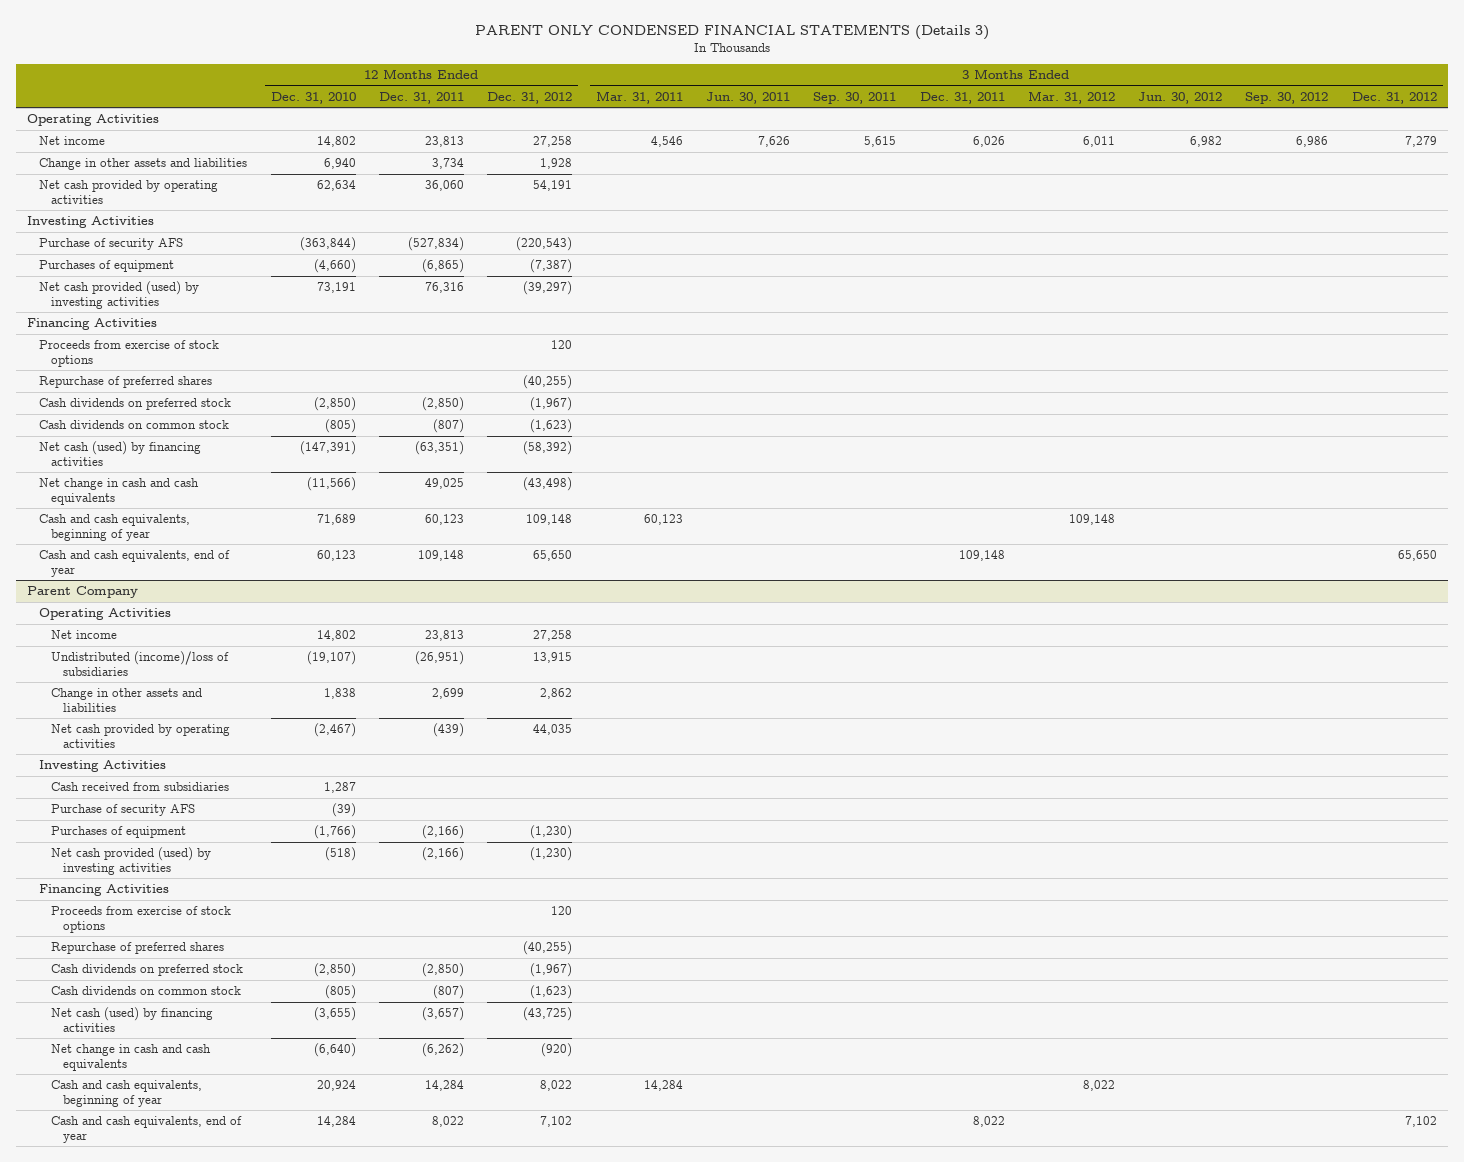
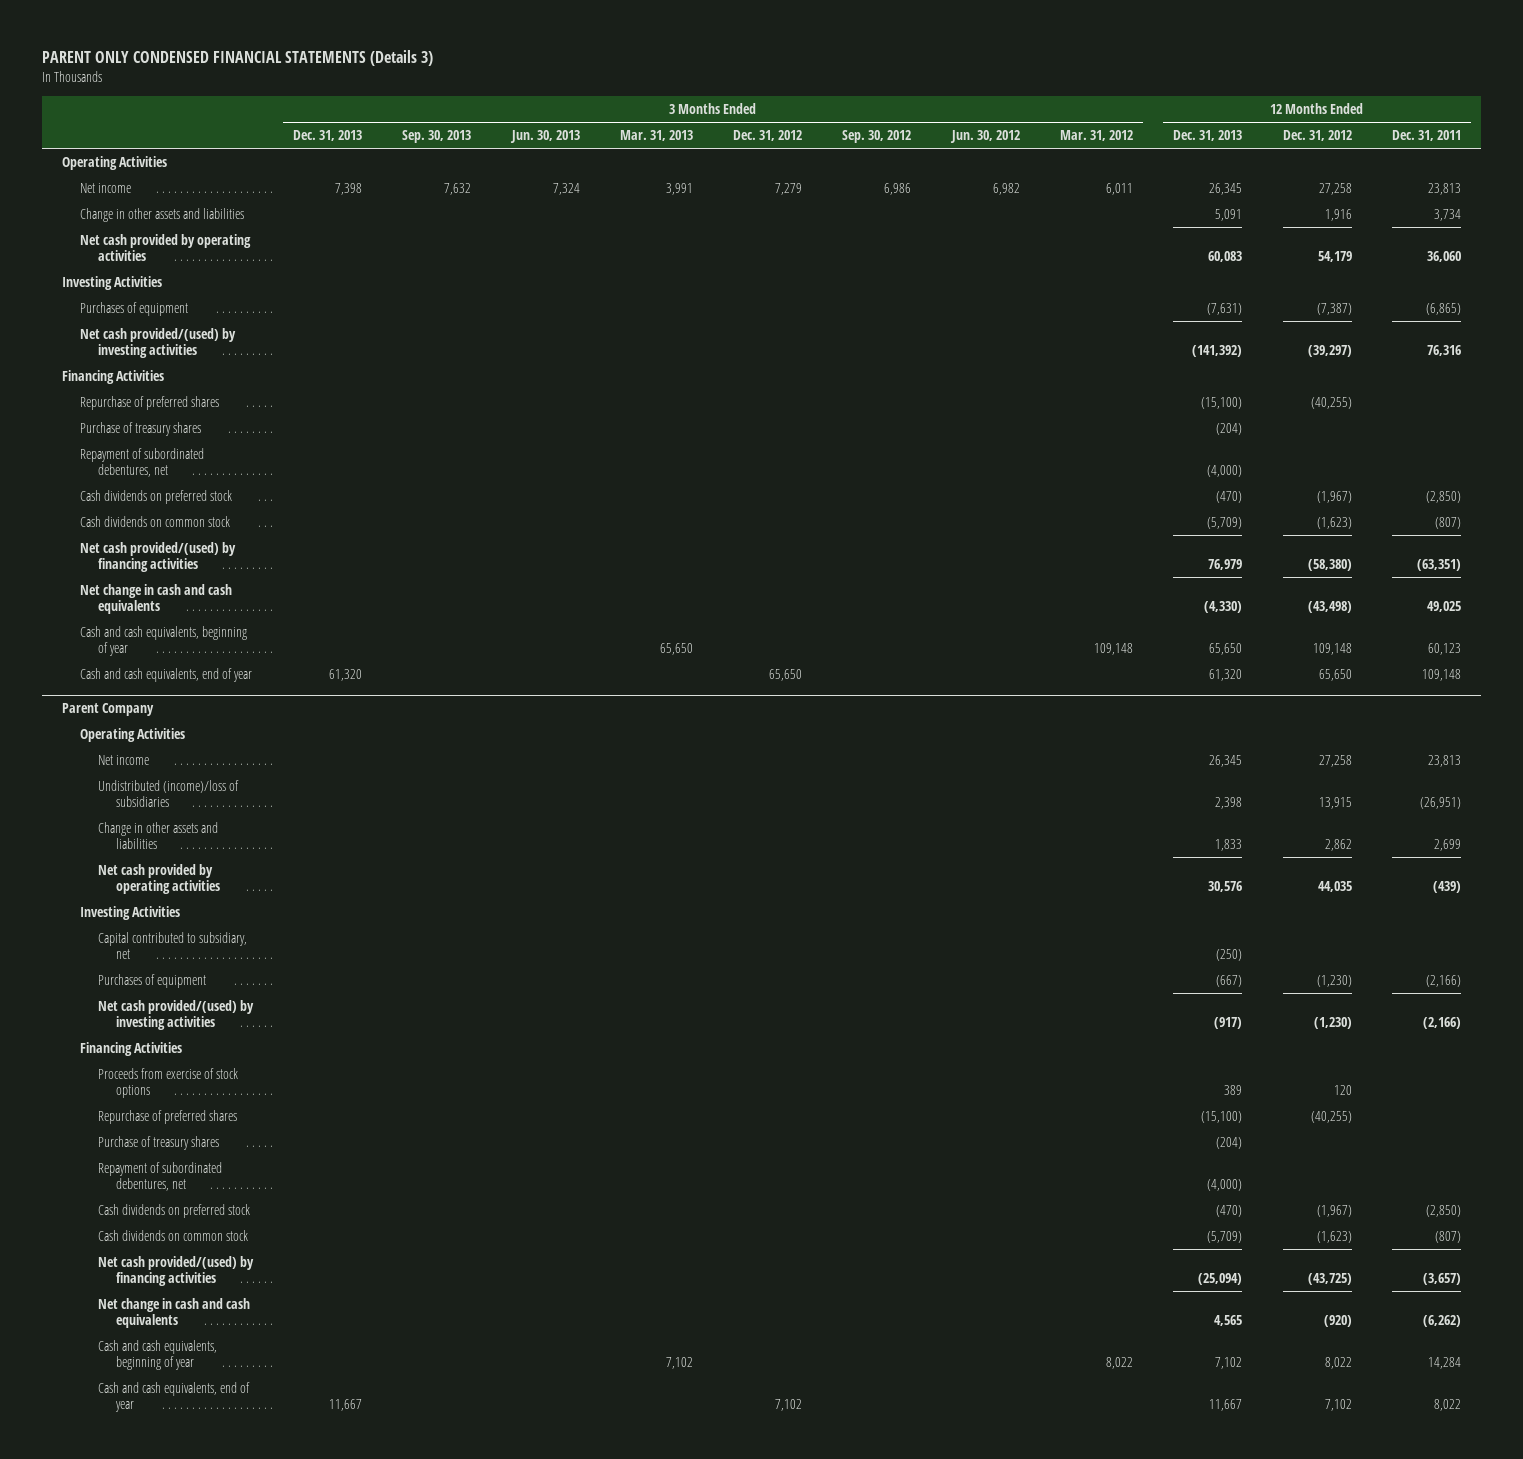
[270,91,356,104] Dec. 31, 2010 -> none
[595,90,683,104] Mar. 31, 2011 -> none
[705,91,790,104] Jun. 30, 2011 -> none
[813,91,897,104] Sep. 30, 2011 -> none
[919,91,1005,104] Dec. 31, 2011 -> none
none -> [293,130,363,142] Dec. 31, 2013
none -> [402,130,472,144] Sep. 30, 2013
none -> [509,130,580,144] Jun. 30, 2013
none -> [619,130,693,142] Mar. 31, 2013
none -> [1173,130,1243,142] Dec. 31, 2013
[540,158,573,170] 1,928 -> [1324,208,1352,221] 1,916
[533,180,573,192] 54,191 -> [1317,251,1352,263] 54,179
[39,238,184,251] Purchase of security AFS -> none
[39,281,200,309] Net cash provided (used) by investing activities -> [79,327,236,359] Net cash provided/(used) by investing activities
[39,340,220,367] Proceeds from exercise of stock options -> none
none -> [79,421,201,436] Purchase of treasury shares
none -> [79,447,204,478] Repayment of subordinated debentures, net
[39,441,202,466] Net cash (used) by financing activities -> [79,541,236,573] Net cash provided/(used) by financing activities
[523,441,573,456] (58,392) -> [1307,559,1352,572] (58,380)
[51,782,230,792] Cash received from subsidiaries -> none
[51,804,196,817] Purchase of security AFS -> none
none -> [97,931,247,960] Capital contributed to subsidiary, net
[51,847,212,875] Net cash provided (used) by investing activities -> [97,999,254,1031] Net cash provided/(used) by investing activities
none -> [97,1135,219,1150] Purchase of treasury shares
none -> [97,1161,222,1192] Repayment of subordinated debentures, net
[51,1007,214,1032] Net cash (used) by financing activities -> [97,1255,254,1287] Net cash provided/(used) by financing activities

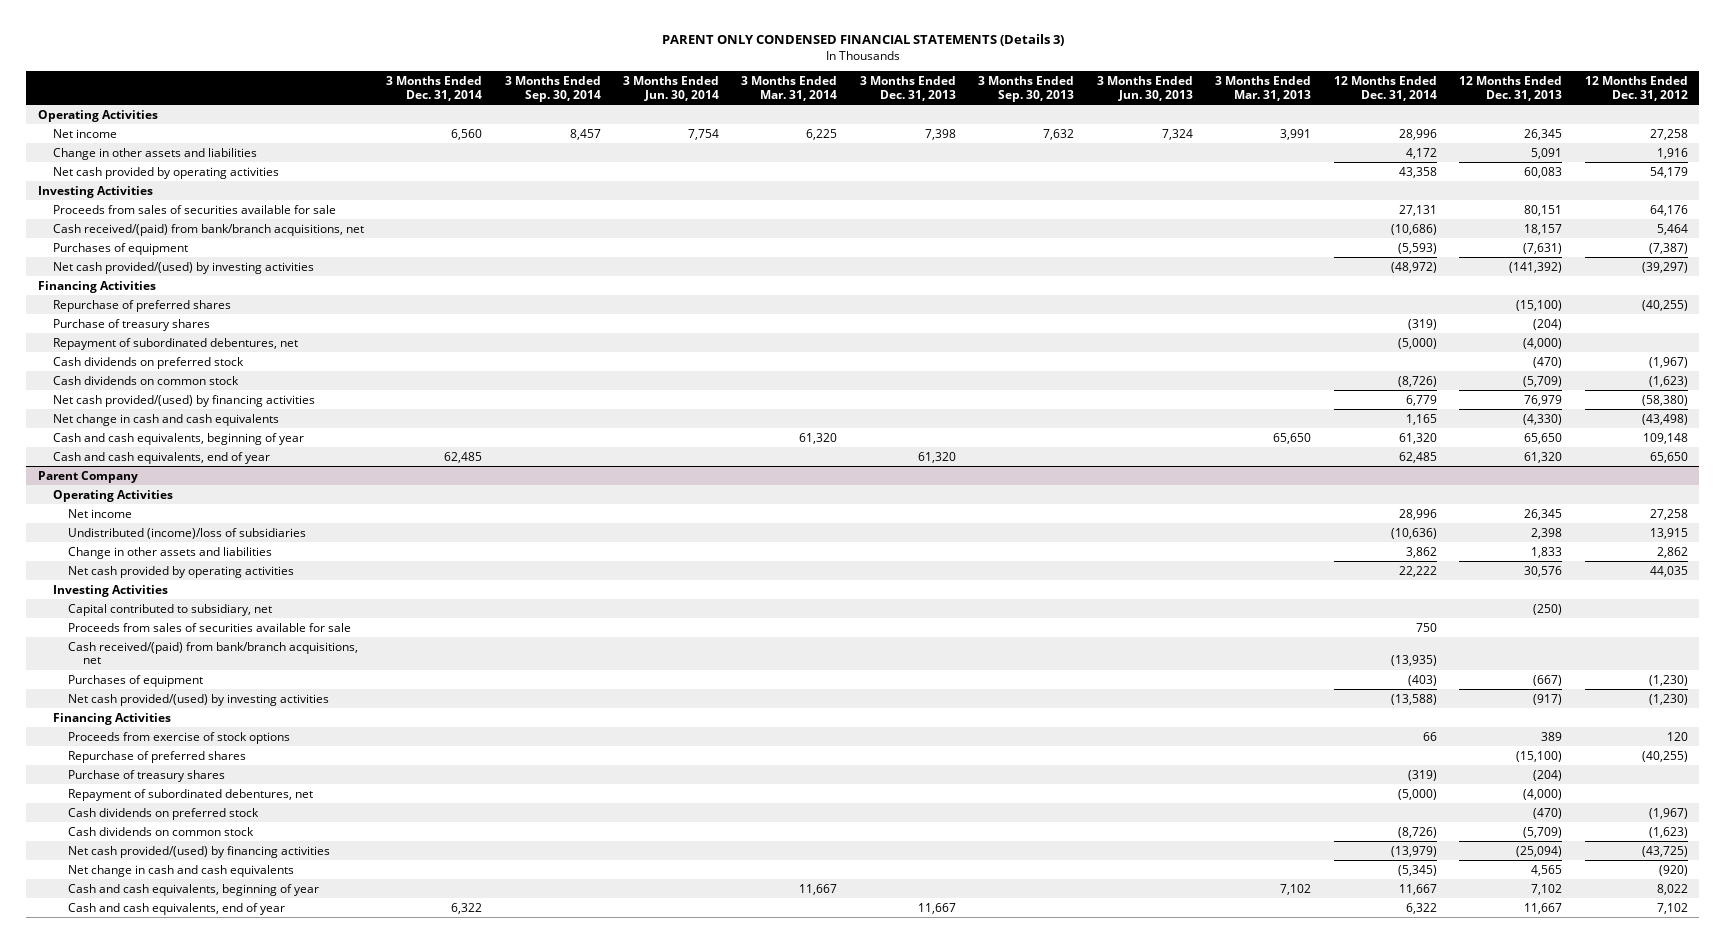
[733,130,803,142] Dec. 31, 2012 -> none
[842,130,912,144] Sep. 30, 2012 -> none
[949,130,1020,144] Jun. 30, 2012 -> none
[1060,130,1134,142] Mar. 31, 2012 -> none
[1391,130,1461,142] Dec. 31, 2011 -> none
none -> [386,75,483,101] 3 Months Ended Dec. 31, 2014
none -> [504,75,601,102] 3 Months Ended Sep. 30, 2014
none -> [623,75,720,101] 3 Months Ended Jun. 30, 2014
none -> [741,75,838,101] 3 Months Ended Mar. 31, 2014
none -> [1333,75,1437,101] 12 Months Ended Dec. 31, 2014
none -> [52,204,336,214] Proceeds from sales of securities available for sale
none -> [52,223,364,236] Cash received/(paid) from bank/branch acquisitions, net
none -> [67,622,351,632] Proceeds from sales of securities available for sale
none -> [67,641,358,665] Cash received/(paid) from bank/branch acquisitions, net

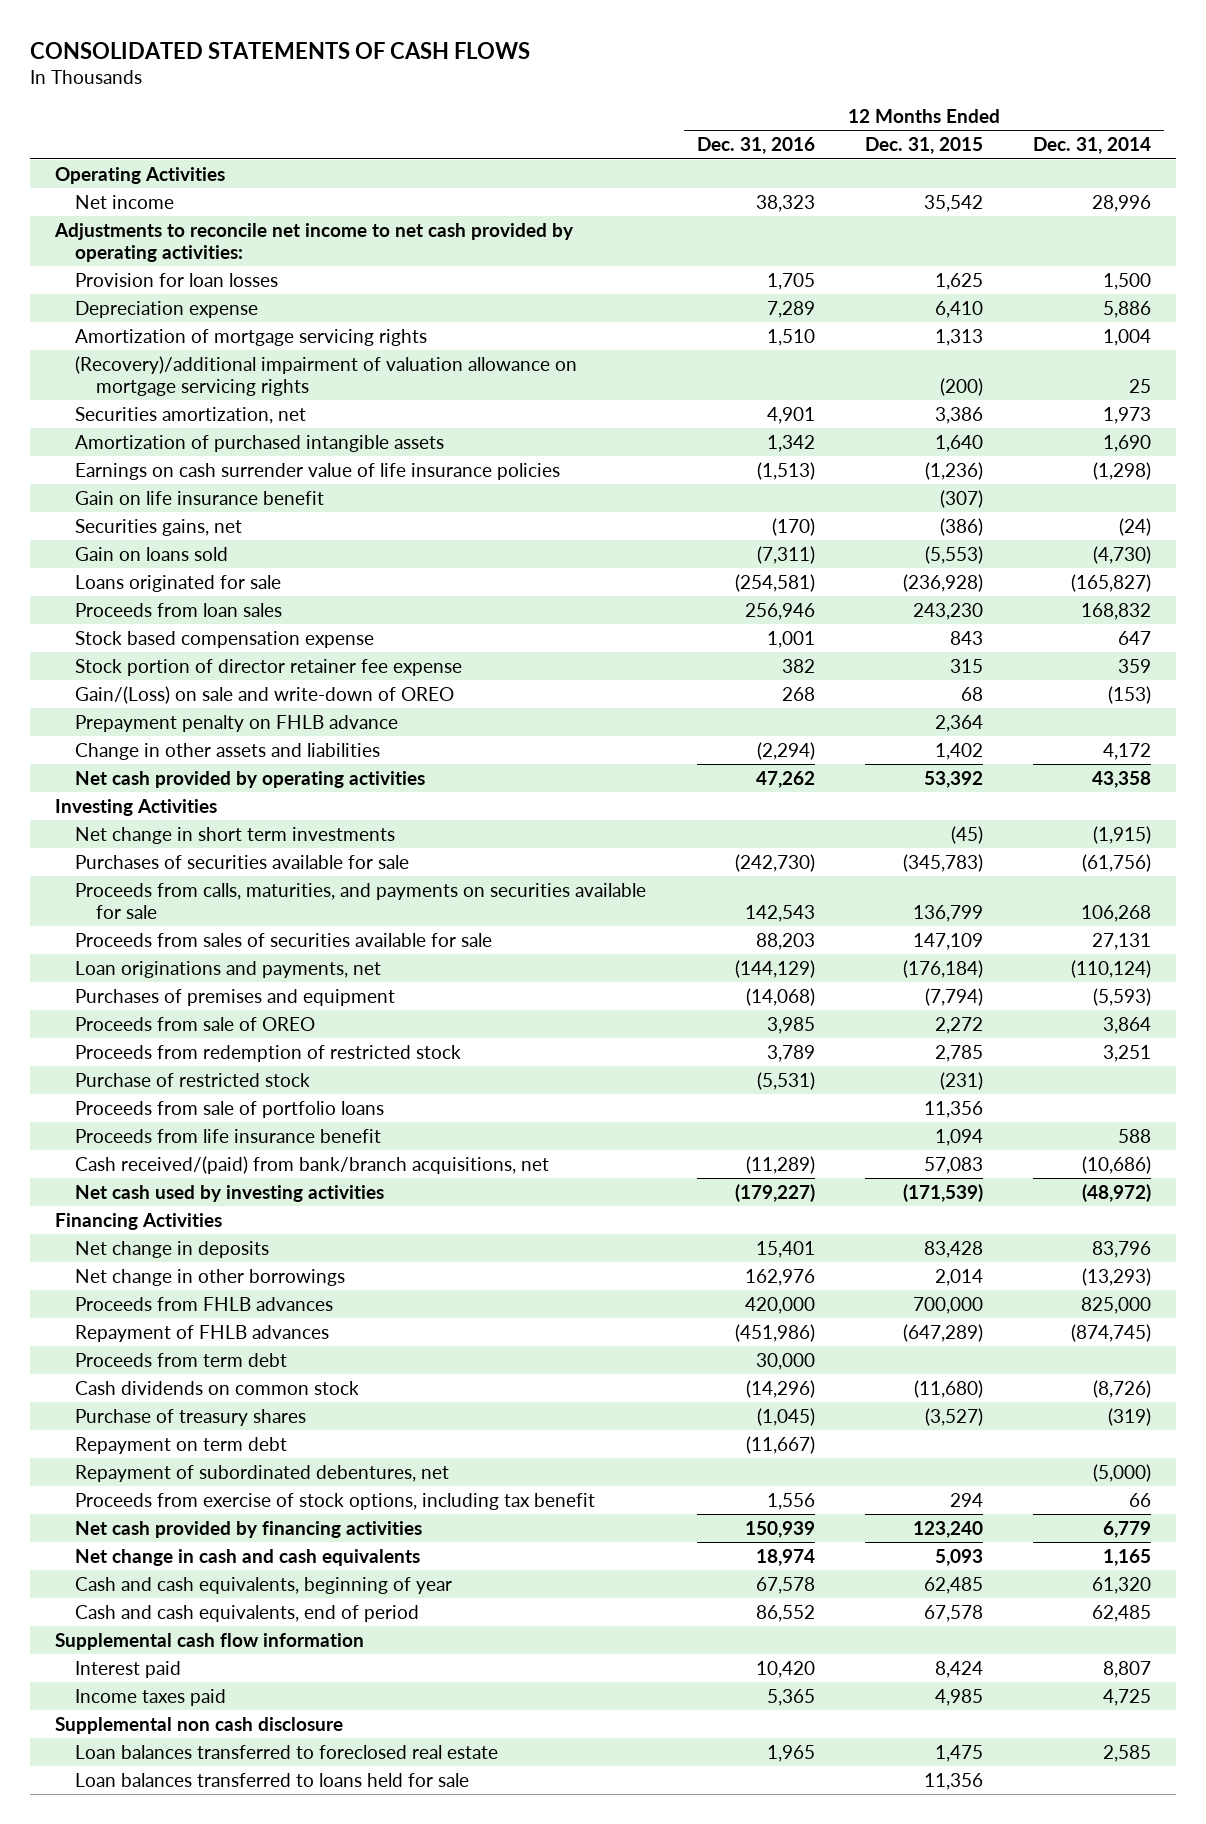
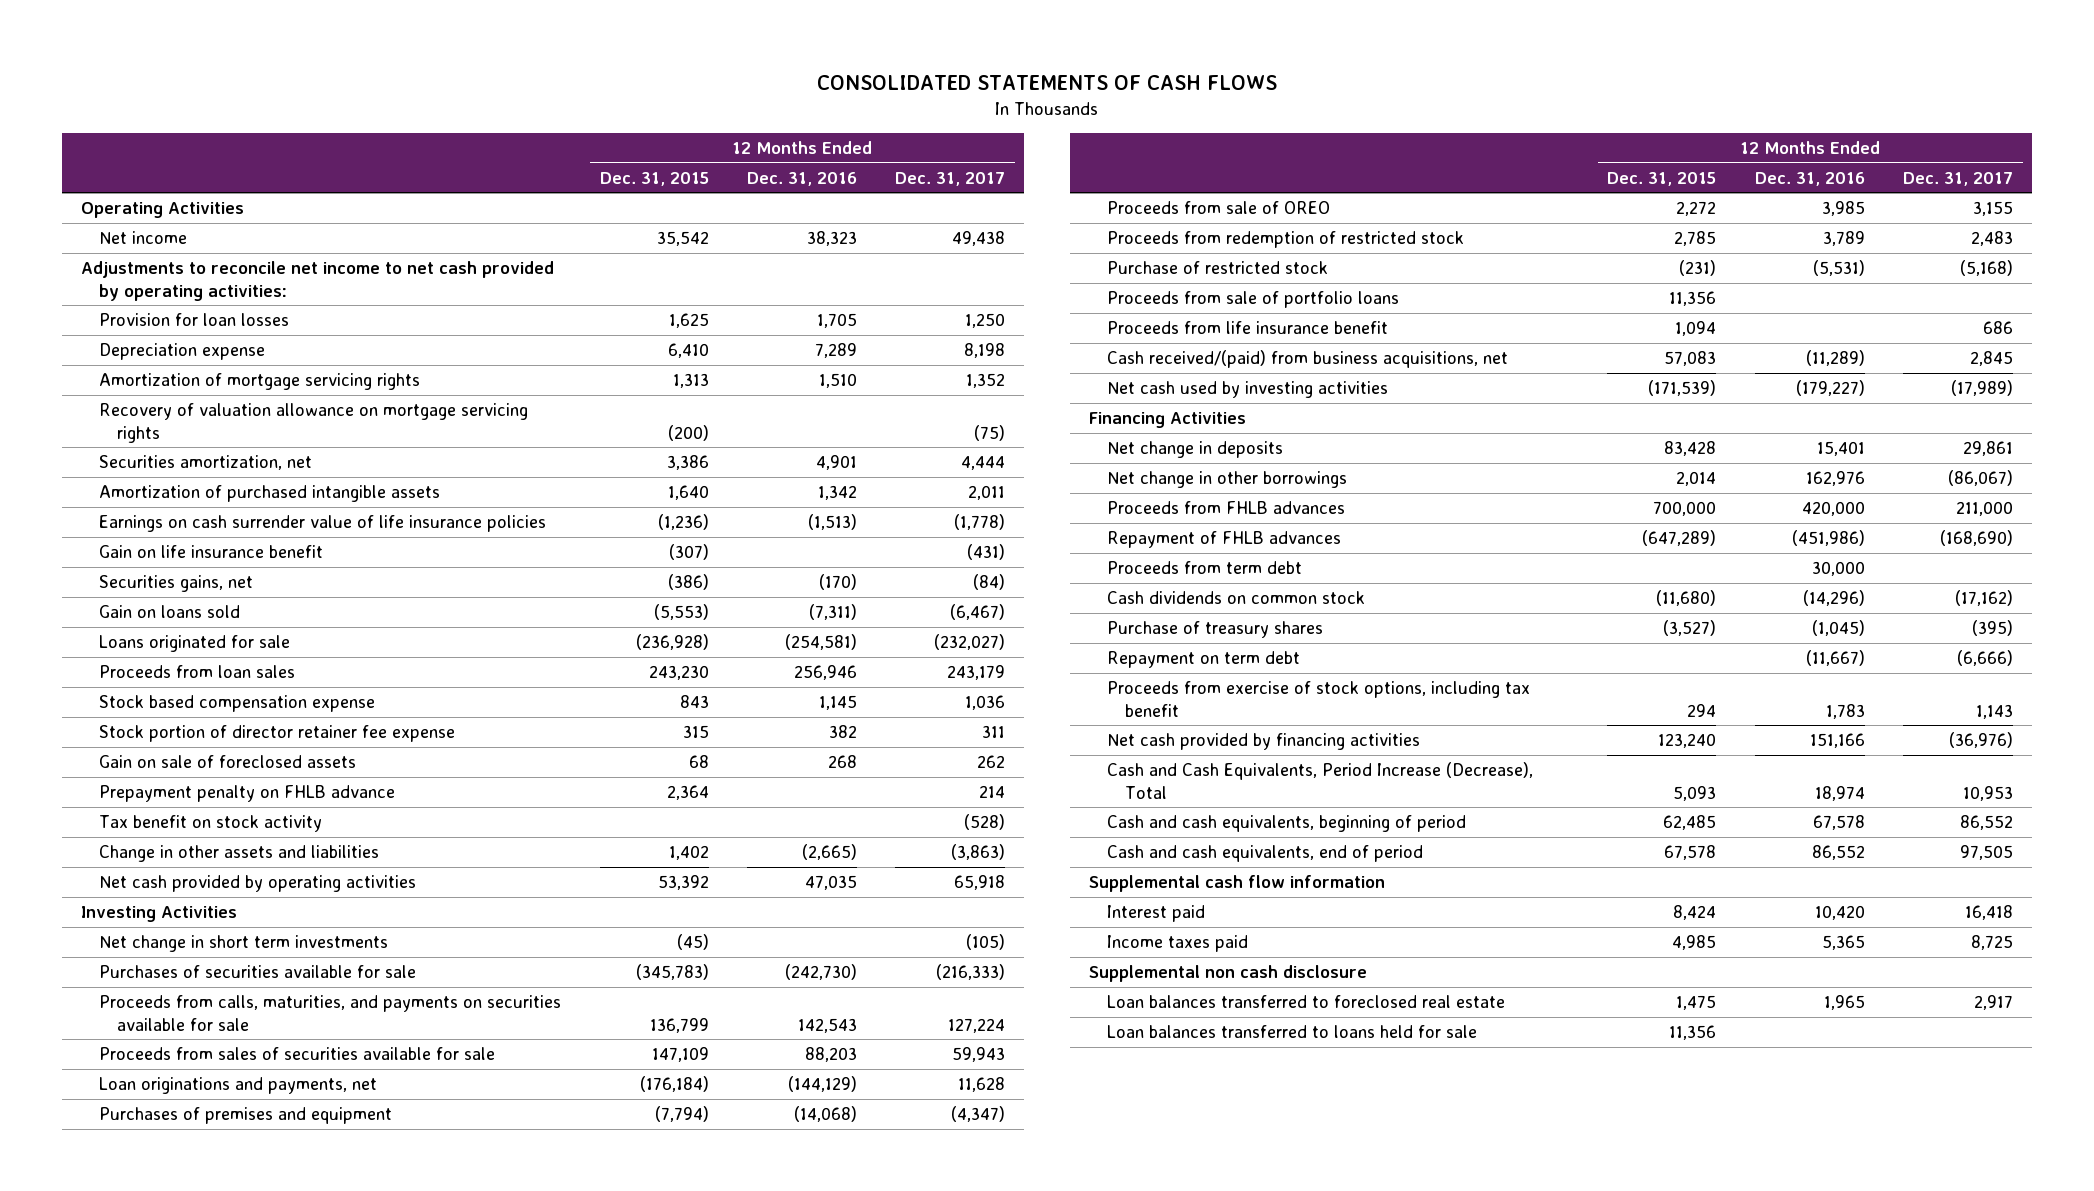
[1033,137,1152,155] Dec. 31, 2014 -> none
none -> [895,171,1006,186] Dec. 31, 2017
[75,355,578,397] (Recovery)/additional impairment of valuation allowance on mortgage servicing rights -> [99,402,529,443] Recovery of valuation allowance on mortgage servicing rights
[766,630,815,648] 1,001 -> [818,694,857,710] 1,145
[75,685,455,704] Gain/(Loss) on sale and write-down of OREO -> [99,754,357,768] Gain on sale of foreclosed assets
none -> [99,814,323,832] Tax benefit on stock activity
[756,741,815,760] (2,294) -> [801,843,857,860] (2,665)
[755,770,815,788] 47,262 -> [804,874,857,890] 47,035
[75,1155,550,1174] Cash received/(paid) from bank/branch acquisitions, net -> [1106,349,1508,368] Cash received/(paid) from business acquisitions, net
[75,1464,450,1482] Repayment of subordinated debentures, net -> none
[766,1492,815,1510] 1,556 -> [1825,703,1865,719] 1,783
[744,1520,815,1538] 150,939 -> [1809,732,1865,748] 151,166
[75,1548,421,1566] Net change in cash and cash equivalents -> [1106,761,1533,799] Cash and Cash Equivalents, Period Increase (Decrease), Total
[75,1576,453,1594] Cash and cash equivalents, beginning of year -> [1106,814,1466,832] Cash and cash equivalents, beginning of period

